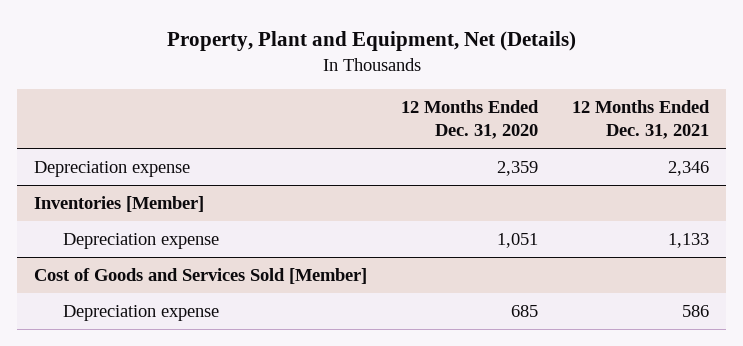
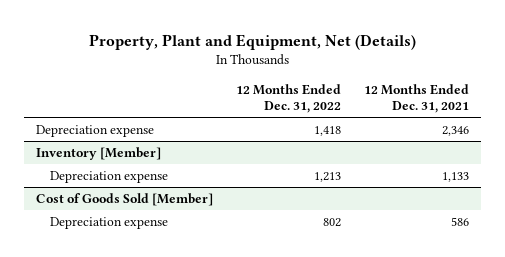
[401,100,540,140] 12 Months Ended Dec. 31, 2020 -> none
none -> [236,83,342,114] 12 Months Ended Dec. 31, 2022
[34,196,205,213] Inventories [Member] -> [35,146,161,160] Inventory [Member]
[34,268,368,285] Cost of Goods and Services Sold [Member] -> [35,192,213,206] Cost of Goods Sold [Member]

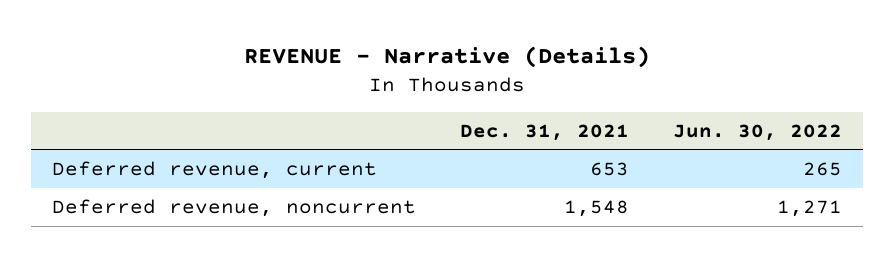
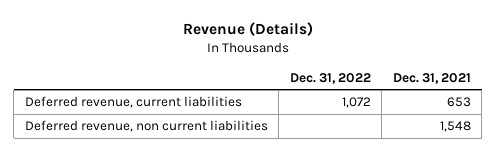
[243,45,650,68] REVENUE - Narrative (Details) -> [182,22,313,37] Revenue (Details)
[672,123,842,141] Jun. 30, 2022 -> none
none -> [289,72,371,84] Dec. 31, 2022
[52,160,378,179] Deferred revenue, current -> [24,96,242,109] Deferred revenue, current liabilities
[52,198,417,217] Deferred revenue, noncurrent -> [24,120,268,133] Deferred revenue, non current liabilities

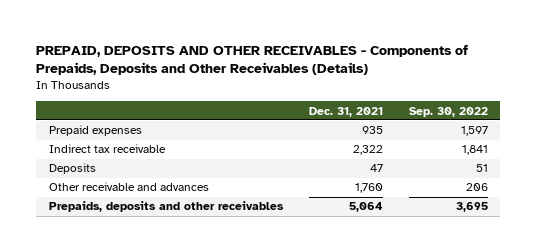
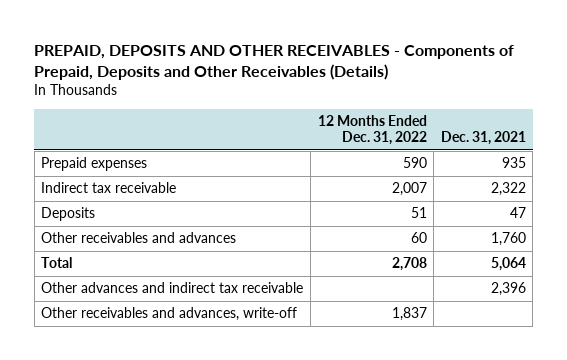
[36,44,469,76] PREPAID, DEPOSITS AND OTHER RECEIVABLES - Components of Prepaids, Deposits and Other Receivables (Details) -> [34,44,515,80] PREPAID, DEPOSITS AND OTHER RECEIVABLES - Components of Prepaid, Deposits and Other Receivables (Details)
[408,106,488,117] Sep. 30, 2022 -> none
none -> [317,115,427,146] 12 Months Ended Dec. 31, 2022
[49,182,210,192] Other receivable and advances -> [41,232,237,244] Other receivables and advances
[49,201,285,213] Prepaids, deposits and other receivables -> [41,257,73,269] Total
none -> [41,282,304,294] Other advances and indirect tax receivable
none -> [41,307,298,322] Other receivables and advances, write-off

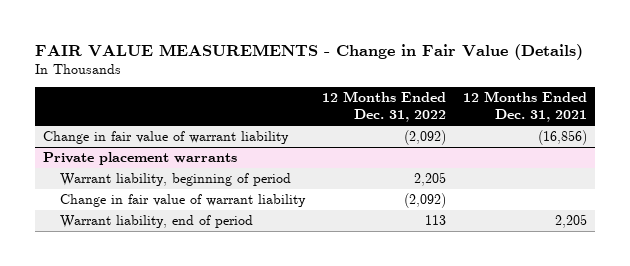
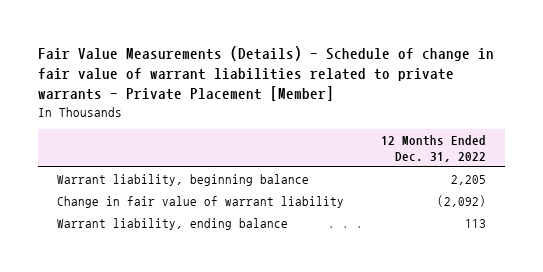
[34,43,583,60] FAIR VALUE MEASUREMENTS - Change in Fair Value (Details) -> [38,46,495,102] Fair Value Measurements (Details) - Schedule of change in fair value of warrant liabilities related to private warrants - Private Placement [Member]
[462,91,587,123] 12 Months Ended Dec. 31, 2021 -> none
[43,131,290,145] Change in fair value of warrant liability -> none
[43,152,238,166] Private placement warrants -> none
[60,173,292,187] Warrant liability, beginning of period -> [56,174,309,187] Warrant liability, beginning balance
[60,215,254,229] Warrant liability, end of period -> [56,218,288,231] Warrant liability, ending balance

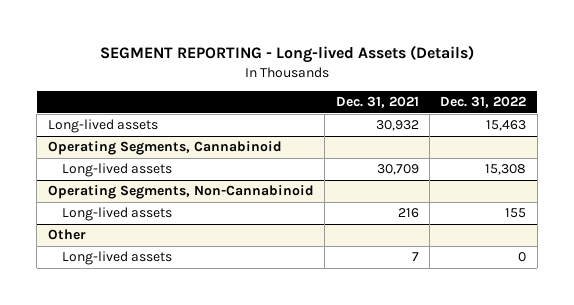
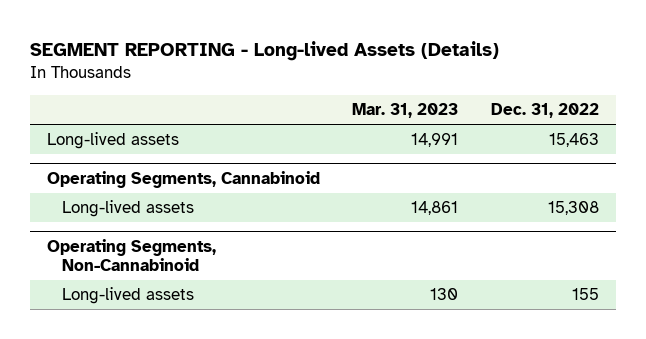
[335,96,419,109] Dec. 31, 2021 -> none
none -> [352,103,459,119] Mar. 31, 2023
[47,229,86,241] Other -> none
[62,251,173,266] Long-lived assets -> none

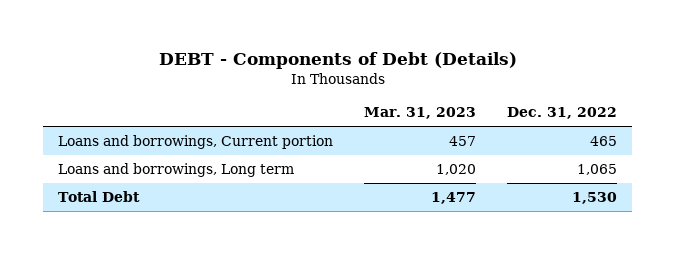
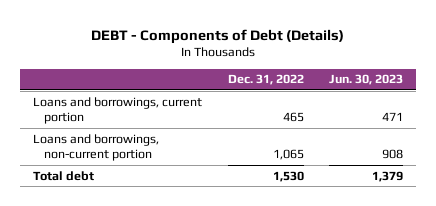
[364,107,477,120] Mar. 31, 2023 -> none
none -> [329,74,404,86] Jun. 30, 2023
[58,135,334,150] Loans and borrowings, Current portion -> [33,96,203,125] Loans and borrowings, current portion
[58,163,295,178] Loans and borrowings, Long term -> [33,133,160,162] Loans and borrowings, non-current portion
[58,191,141,203] Total Debt -> [33,170,95,181] Total debt

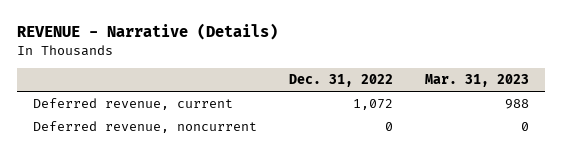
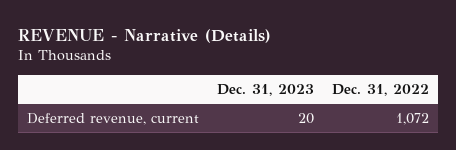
[424,73,529,87] Mar. 31, 2023 -> none
none -> [217,83,315,96] Dec. 31, 2023
[33,121,258,134] Deferred revenue, noncurrent -> none

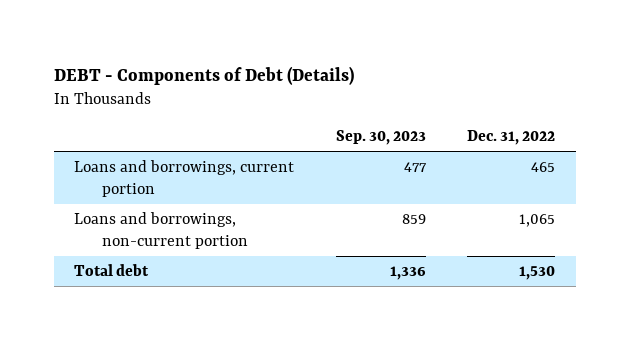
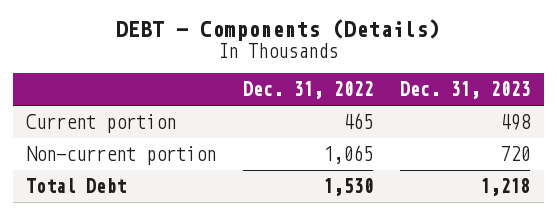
[53,65,354,85] DEBT - Components of Debt (Details) -> [116,18,441,41] DEBT - Components (Details)
[335,130,426,146] Sep. 30, 2023 -> none
none -> [400,81,531,100] Dec. 31, 2023
[74,159,295,198] Loans and borrowings, current portion -> [26,114,177,134] Current portion
[74,211,248,250] Loans and borrowings, non-current portion -> [26,146,217,166] Non-current portion
[74,263,150,276] Total debt -> [26,178,127,194] Total Debt

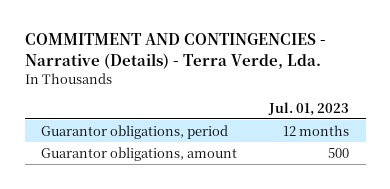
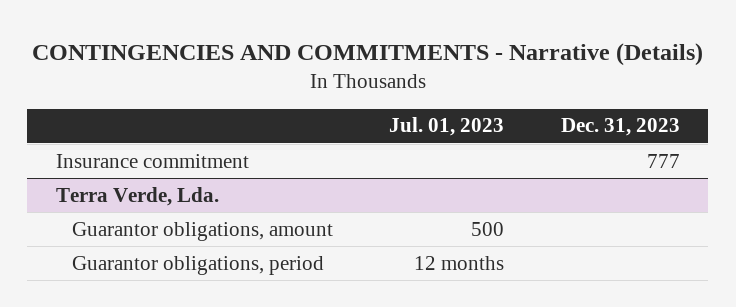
[24,33,326,69] COMMITMENT AND CONTINGENCIES - Narrative (Details) - Terra Verde, Lda. -> [31,42,703,66] CONTINGENCIES AND COMMITMENTS - Narrative (Details)
none -> [561,118,681,137] Dec. 31, 2023
[40,124,228,139] Guarantor obligations, period -> none
none -> [55,153,249,168] Insurance commitment
none -> [55,186,219,206] Terra Verde, Lda.
none -> [71,255,324,275] Guarantor obligations, period

